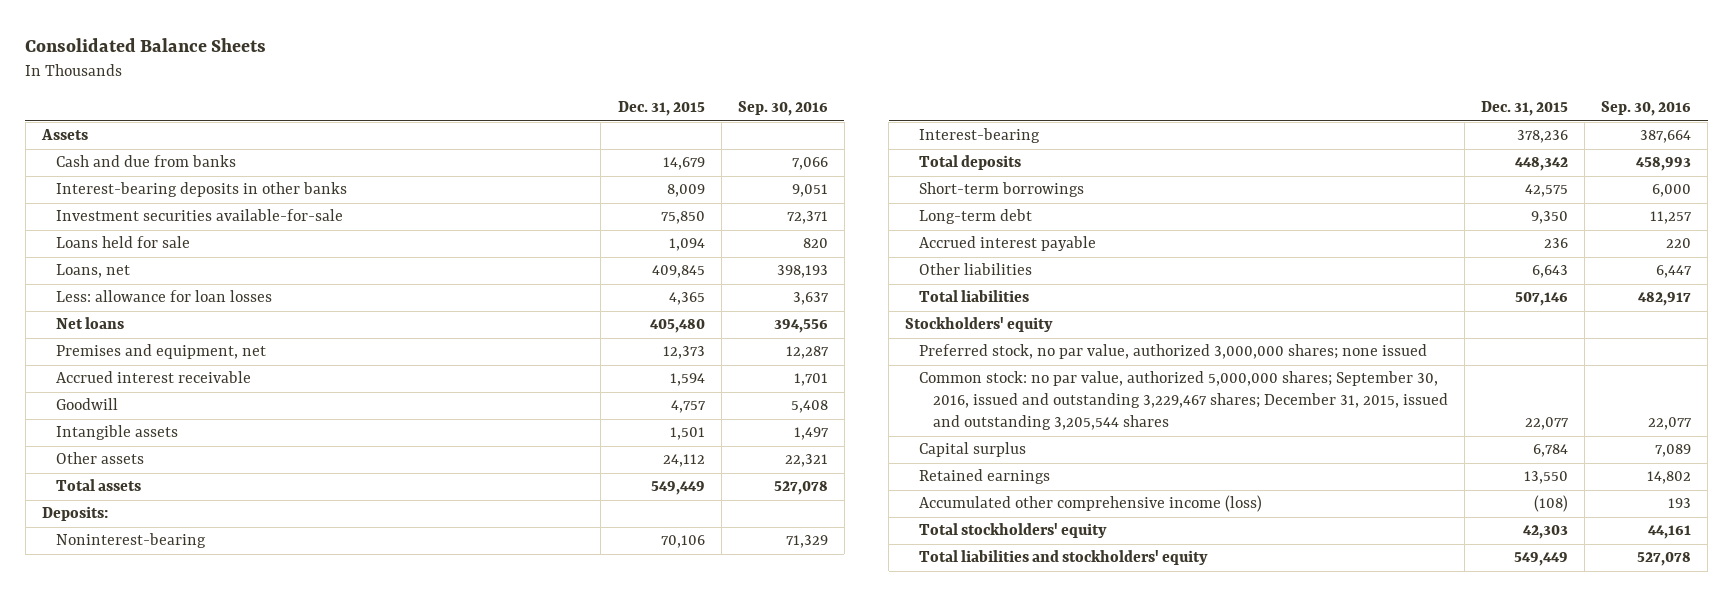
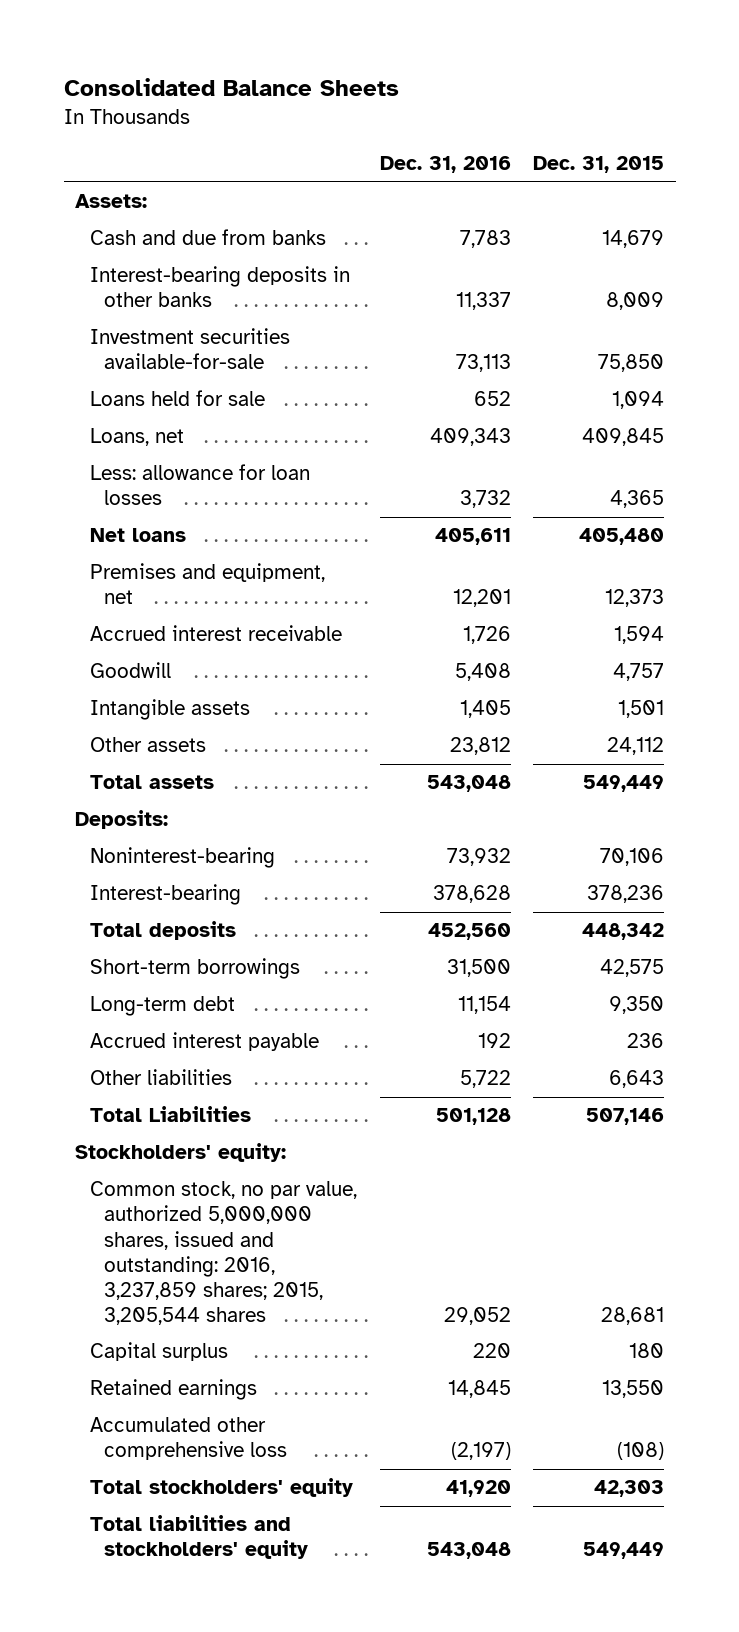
[737,101,828,117] Sep. 30, 2016 -> none
none -> [379,156,511,174] Dec. 31, 2016
[40,129,88,141] Assets -> [74,194,147,209] Assets:
[918,344,1427,360] Preferred stock, no par value, authorized 3,000,000 shares; none issued -> none
[918,290,1029,303] Total liabilities -> [89,1106,251,1123] Total Liabilities
[905,317,1054,333] Stockholders' equity -> [74,1143,286,1163] Stockholders' equity:
[918,371,1448,431] Common stock: no par value, authorized 5,000,000 shares; September 30, 2016, issued and outstanding 3,229,467 shares; December 31, 2015, issued and outstanding 3,205,544 shares -> [89,1181,357,1325] Common stock, no par value, authorized 5,000,000 shares, issued and outstanding: 2016, 3,237,859 shares; 2015, 3,205,544 shares
[1525,417,1570,431] 22,077 -> [601,1306,665,1325] 28,681
[1533,444,1569,458] 6,784 -> [629,1343,665,1359] 180
[918,495,1262,513] Accumulated other comprehensive income (loss) -> [89,1417,288,1461] Accumulated other comprehensive loss

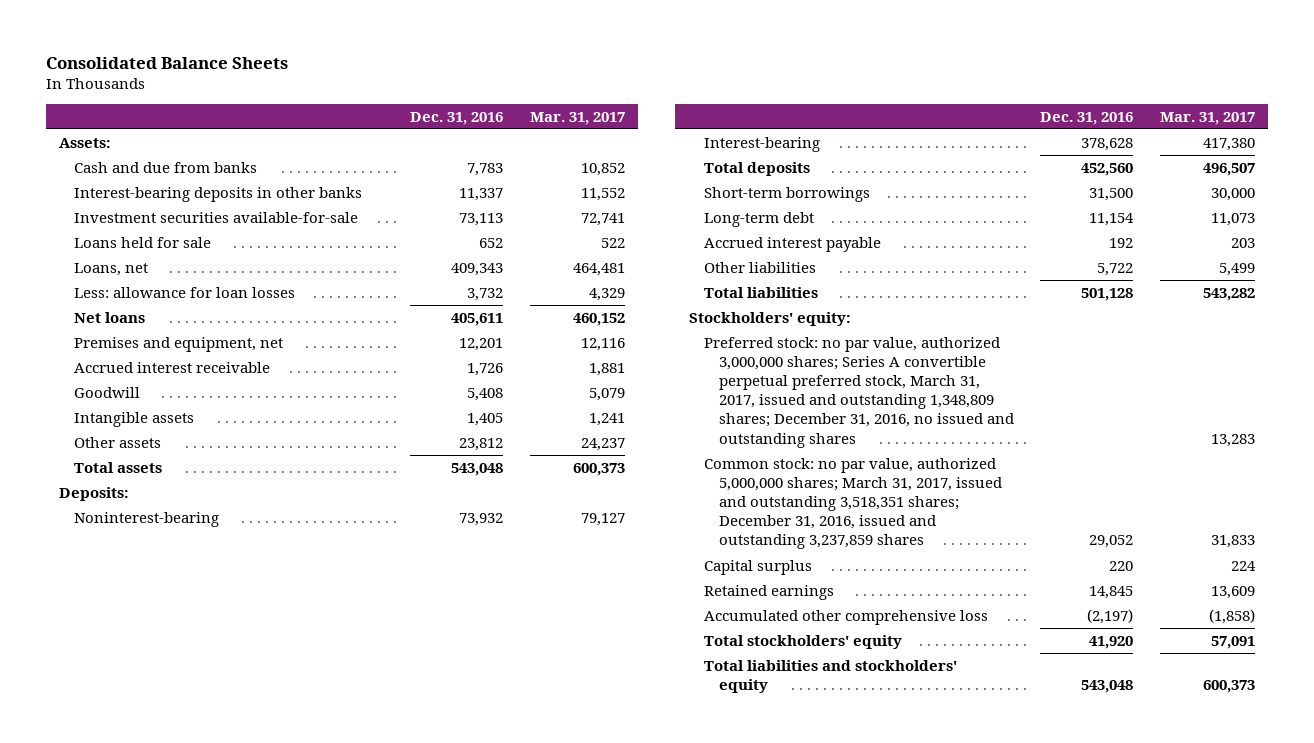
[533,156,665,174] Dec. 31, 2015 -> none
none -> [529,111,625,125] Mar. 31, 2017
[89,1106,251,1123] Total Liabilities -> [703,286,818,298] Total liabilities
none -> [703,336,1014,448] Preferred stock: no par value, authorized 3,000,000 shares; Series A convertible perpetual preferred stock, March 31, 2017, issued and outstanding 1,348,809 shares; December 31, 2016, no issued and outstanding shares
[89,1181,357,1325] Common stock, no par value, authorized 5,000,000 shares, issued and outstanding: 2016, 3,237,859 shares; 2015, 3,205,544 shares -> [703,457,1002,550] Common stock: no par value, authorized 5,000,000 shares; March 31, 2017, issued and outstanding 3,518,351 shares; December 31, 2016, issued and outstanding 3,237,859 shares

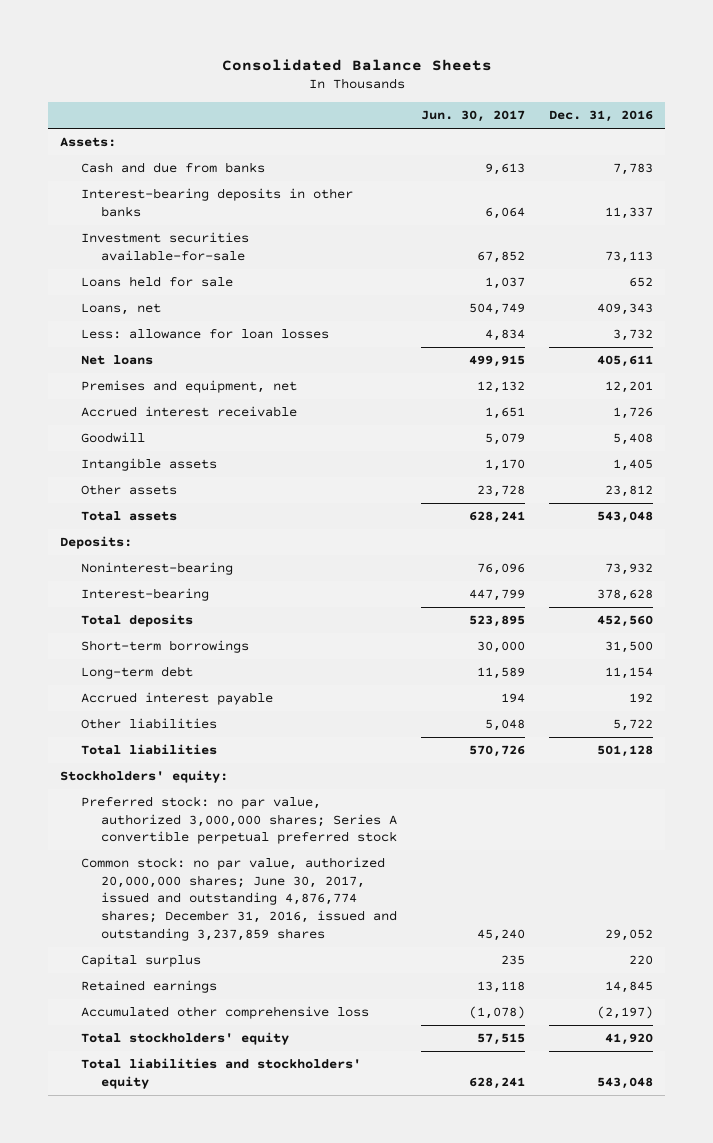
[529,111,625,125] Mar. 31, 2017 -> none
none -> [421,110,526,123] Jun. 30, 2017
[703,336,1014,448] Preferred stock: no par value, authorized 3,000,000 shares; Series A convertible perpetual preferred stock, March 31, 2017, issued and outstanding 1,348,809 shares; December 31, 2016, no issued and outstanding shares -> [80,796,398,845] Preferred stock: no par value, authorized 3,000,000 shares; Series A convertible perpetual preferred stock
[703,457,1002,550] Common stock: no par value, authorized 5,000,000 shares; March 31, 2017, issued and outstanding 3,518,351 shares; December 31, 2016, issued and outstanding 3,237,859 shares -> [80,857,398,941] Common stock: no par value, authorized 20,000,000 shares; June 30, 2017, issued and outstanding 4,876,774 shares; December 31, 2016, issued and outstanding 3,237,859 shares

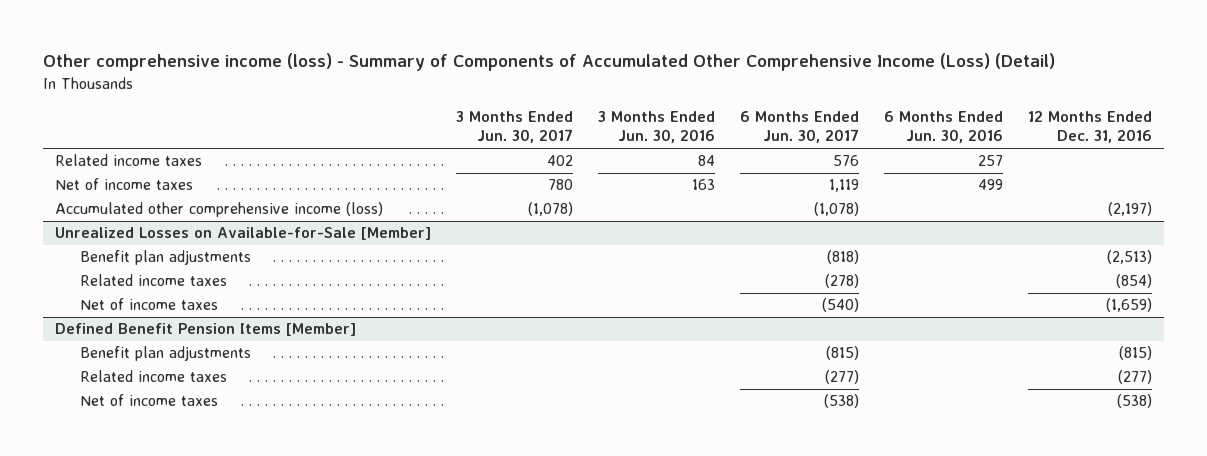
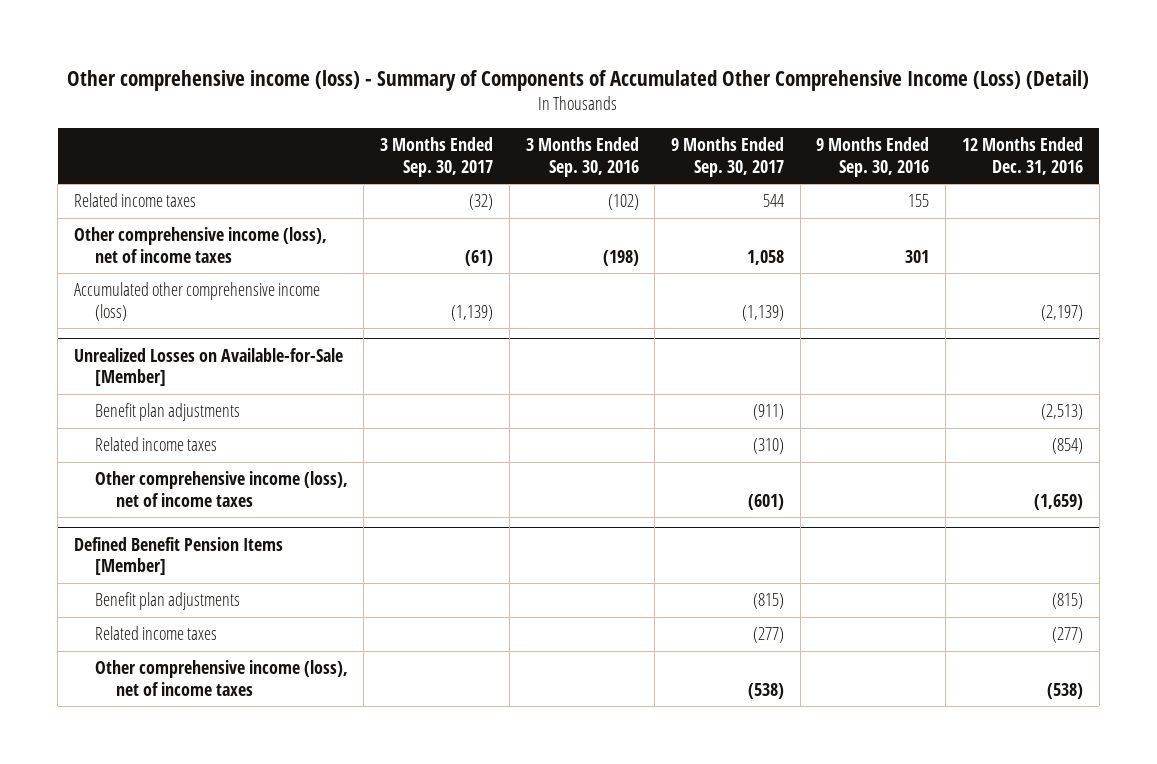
[456,111,574,144] 3 Months Ended Jun. 30, 2017 -> none
[598,111,716,144] 3 Months Ended Jun. 30, 2016 -> none
[739,111,859,144] 6 Months Ended Jun. 30, 2017 -> none
[883,111,1003,144] 6 Months Ended Jun. 30, 2016 -> none
none -> [380,137,494,177] 3 Months Ended Sep. 30, 2017
none -> [525,137,639,177] 3 Months Ended Sep. 30, 2016
none -> [671,137,785,177] 9 Months Ended Sep. 30, 2017
none -> [816,137,930,177] 9 Months Ended Sep. 30, 2016
[55,178,194,191] Net of income taxes -> [73,227,327,263] Other comprehensive income (loss), net of income taxes
[80,298,219,311] Net of income taxes -> [94,471,348,507] Other comprehensive income (loss), net of income taxes
[80,394,219,407] Net of income taxes -> [94,660,348,696] Other comprehensive income (loss), net of income taxes

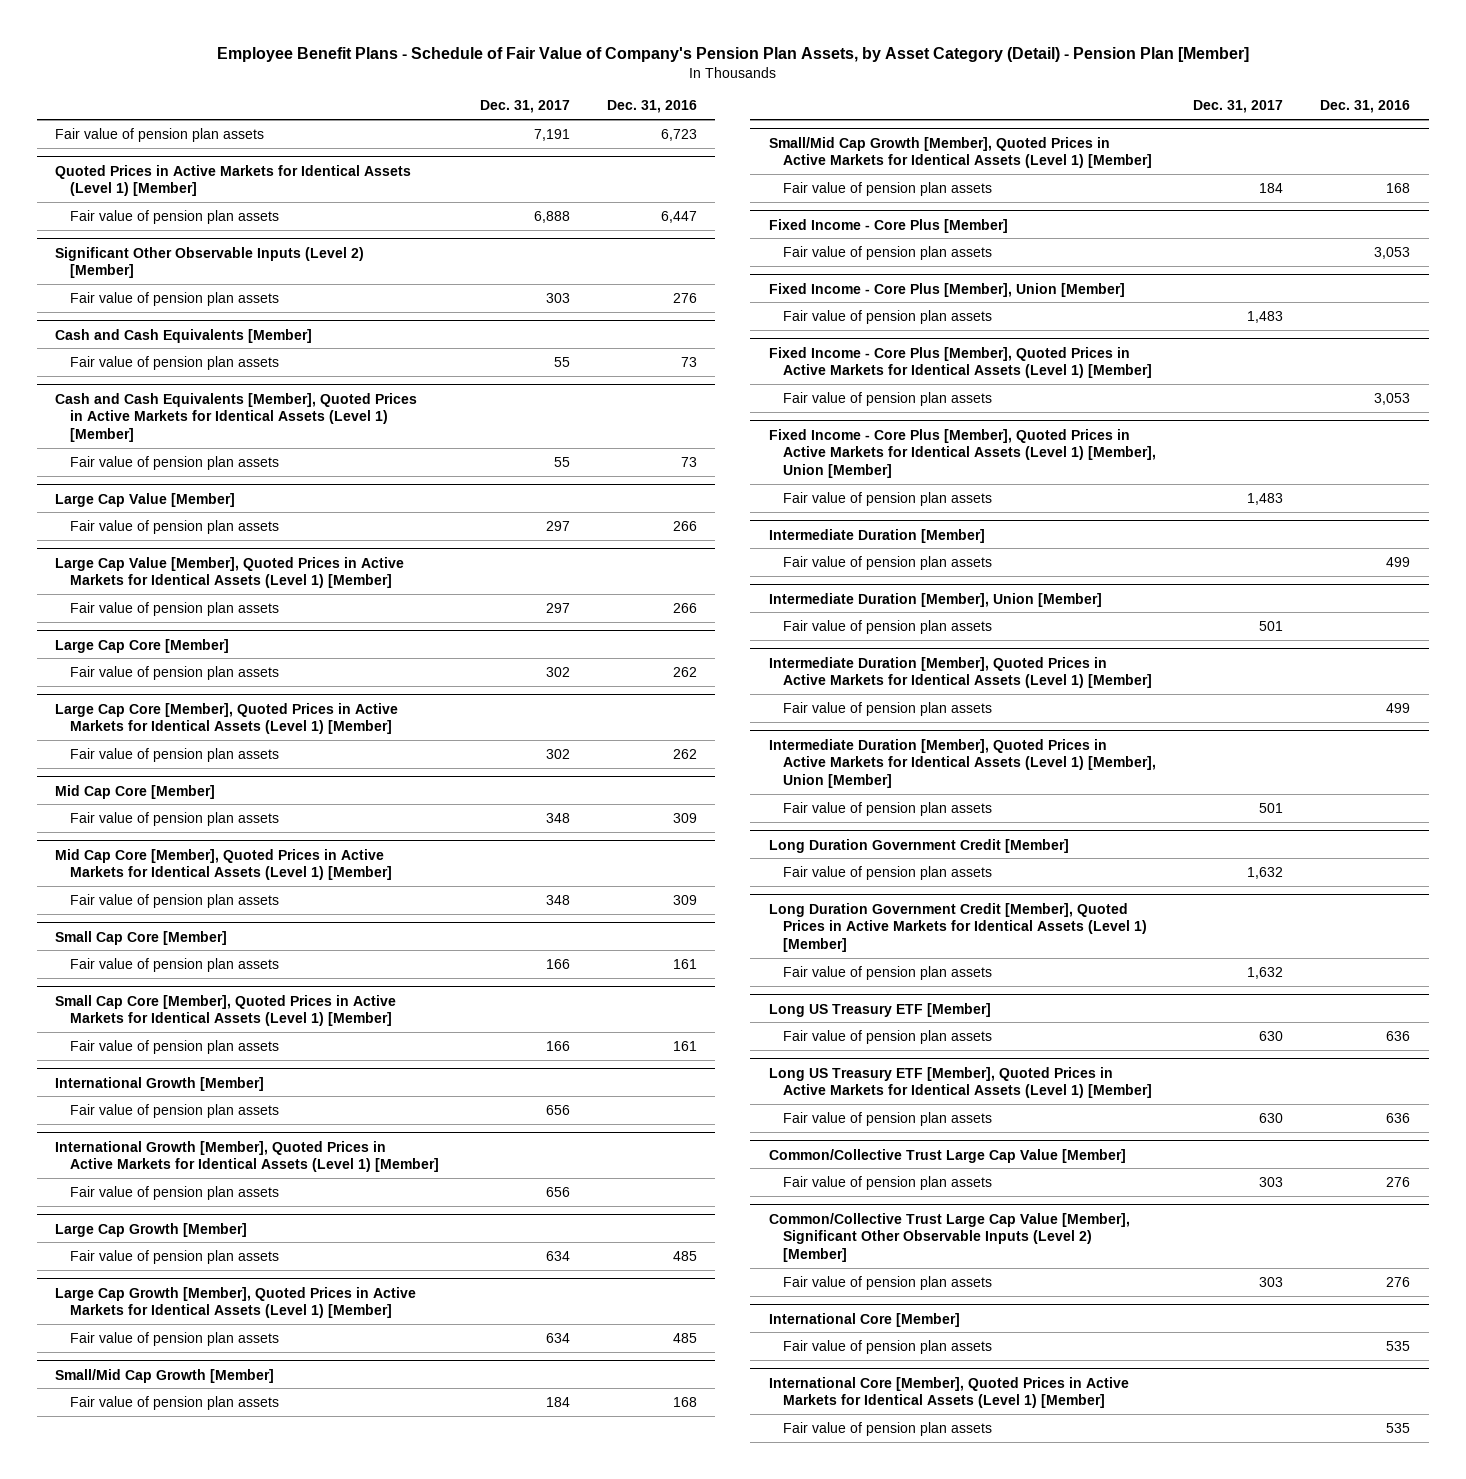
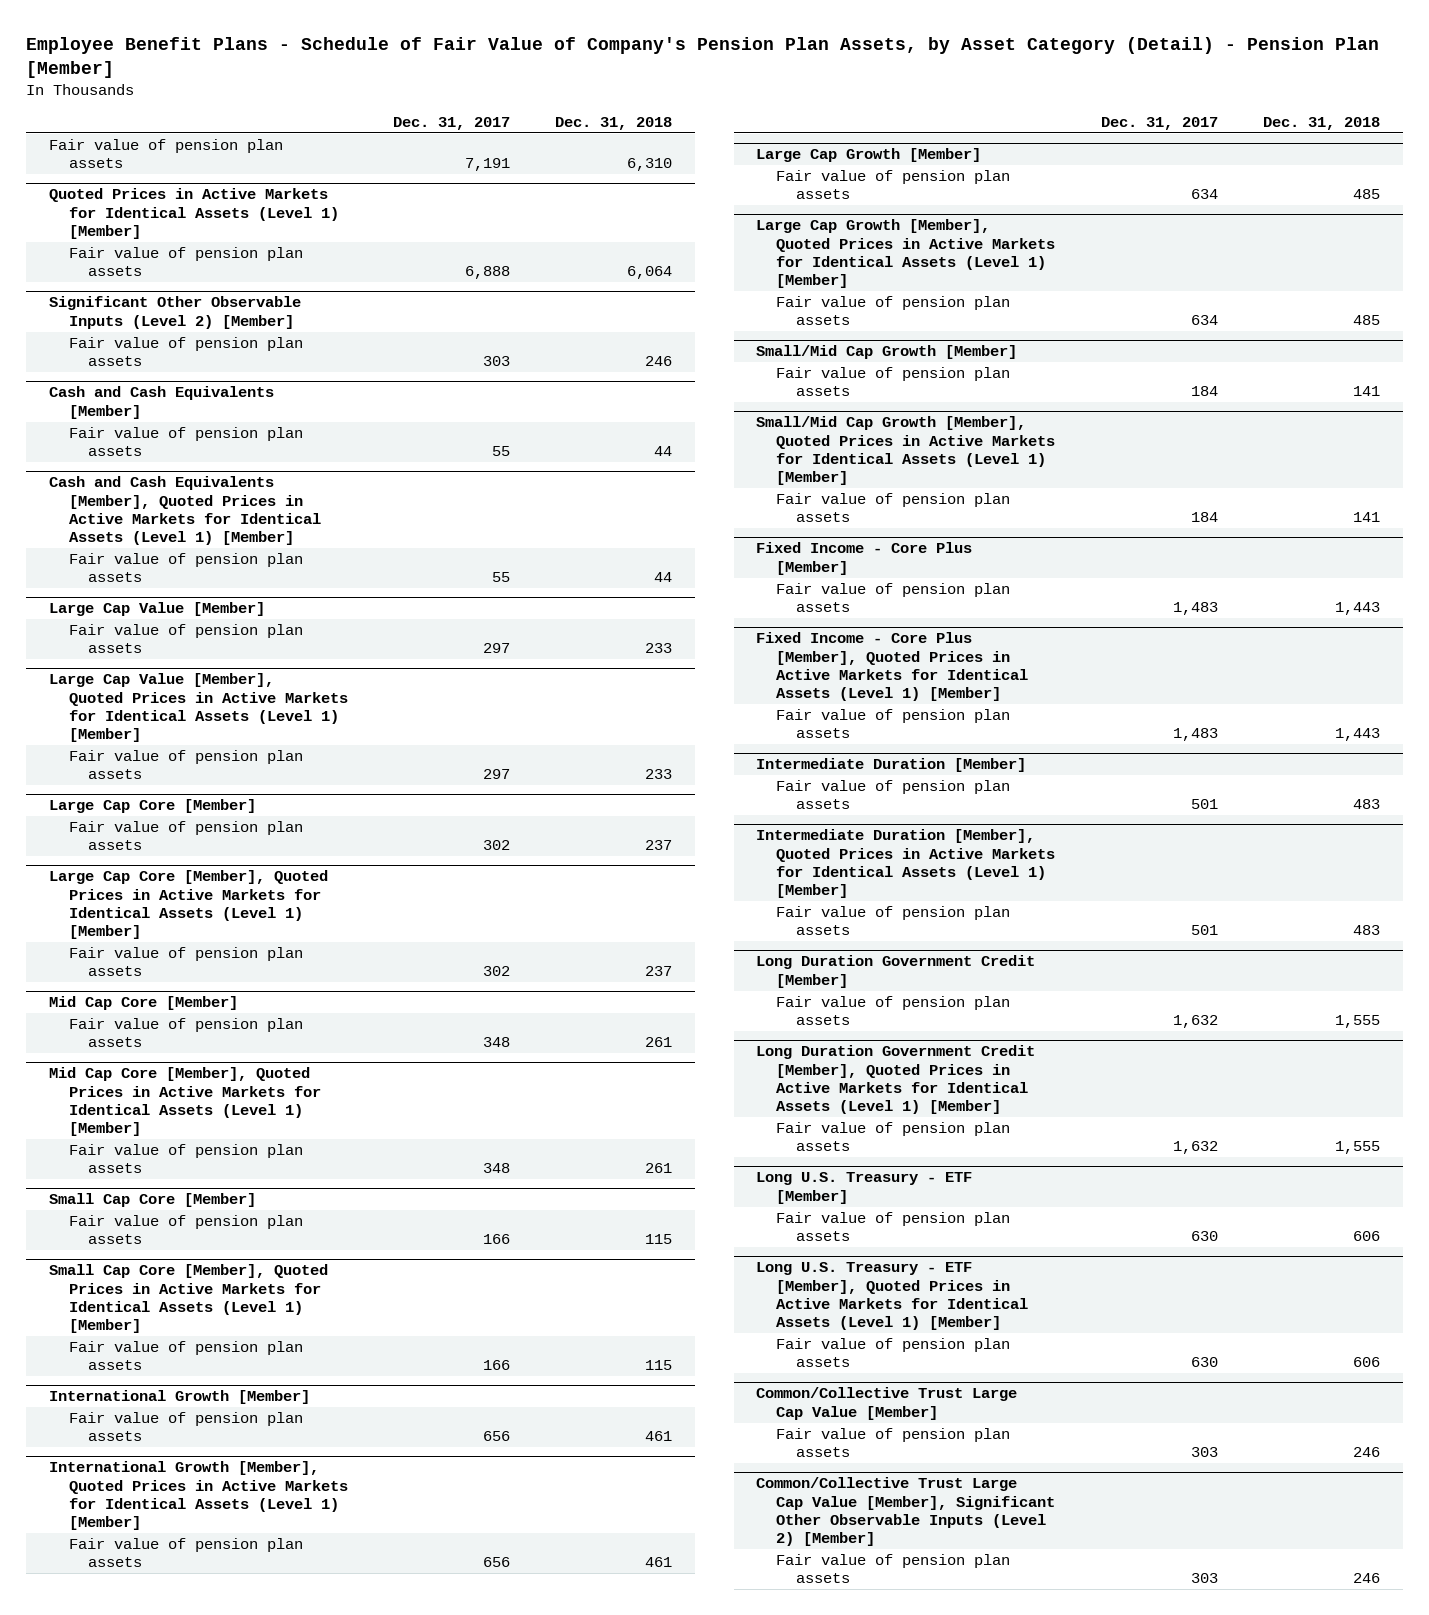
[606,100,697,114] Dec. 31, 2016 -> none
none -> [555,117,673,131] Dec. 31, 2018
[783,245,993,260] Fair value of pension plan assets -> none
[768,282,1125,297] Fixed Income - Core Plus [Member], Union [Member] -> none
[783,391,993,406] Fair value of pension plan assets -> none
[768,428,1157,479] Fixed Income - Core Plus [Member], Quoted Prices in Active Markets for Identical Assets (Level 1) [Member], Union [Member] -> none
[783,555,993,570] Fair value of pension plan assets -> none
[768,592,1102,607] Intermediate Duration [Member], Union [Member] -> none
[783,701,993,716] Fair value of pension plan assets -> none
[768,738,1157,789] Intermediate Duration [Member], Quoted Prices in Active Markets for Identical Assets (Level 1) [Member], Union [Member] -> none
[768,1002,991,1017] Long US Treasury ETF [Member] -> [756,1172,973,1204] Long U.S. Treasury - ETF [Member]
[768,1066,1153,1099] Long US Treasury ETF [Member], Quoted Prices in Active Markets for Identical Assets (Level 1) [Member] -> [756,1262,1029,1331] Long U.S. Treasury - ETF [Member], Quoted Prices in Active Markets for Identical Assets (Level 1) [Member]
[768,1312,960,1327] International Core [Member] -> none
[783,1339,993,1354] Fair value of pension plan assets -> none
[768,1376,1129,1409] International Core [Member], Quoted Prices in Active Markets for Identical Assets (Level 1) [Member] -> none
[783,1421,993,1436] Fair value of pension plan assets -> none

